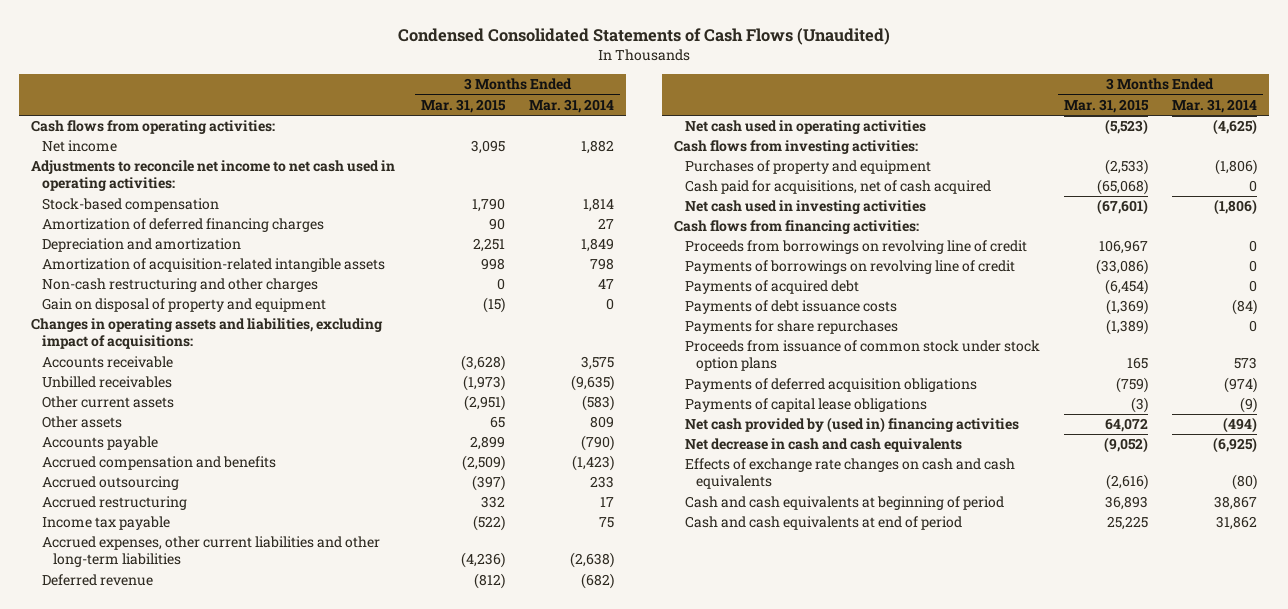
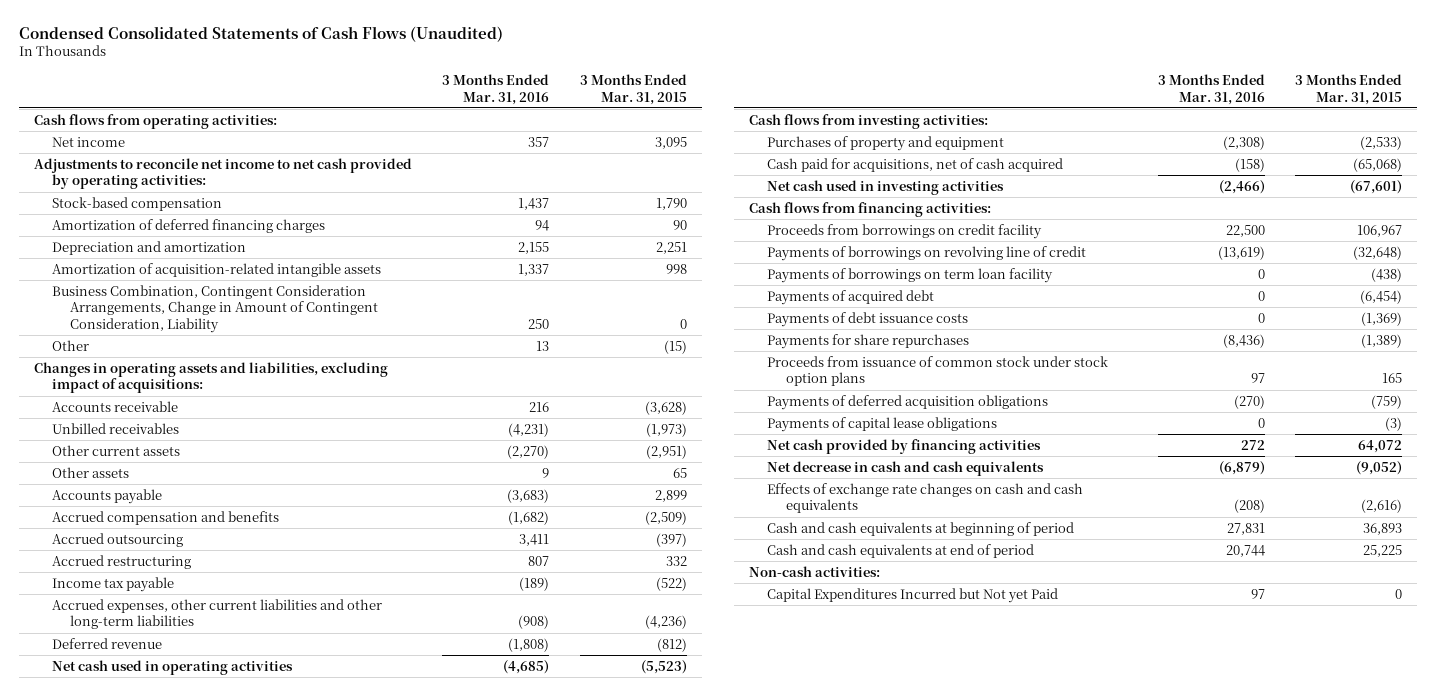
[529,98,615,113] Mar. 31, 2014 -> none
none -> [442,73,550,105] 3 Months Ended Mar. 31, 2016
[30,160,395,192] Adjustments to reconcile net income to net cash used in operating activities: -> [33,157,412,190] Adjustments to reconcile net income to net cash provided by operating activities:
[42,278,319,293] Non-cash restructuring and other charges -> [52,284,379,334] Business Combination, Contingent Consideration Arrangements, Change in Amount of Contingent Consideration, Liability
[42,298,327,313] Gain on disposal of property and equipment -> [52,339,90,351] Other
[684,240,1027,255] Proceeds from borrowings on revolving line of credit -> [767,223,1043,239] Proceeds from borrowings on credit facility
[1095,259,1148,276] (33,086) -> [1352,245,1402,260] (32,648)
none -> [767,267,1054,283] Payments of borrowings on term loan facility
[684,417,1019,434] Net cash provided by (used in) financing activities -> [767,438,1042,454] Net cash provided by financing activities
none -> [749,565,881,577] Non-cash activities:
none -> [767,587,1059,603] Capital Expenditures Incurred but Not yet Paid

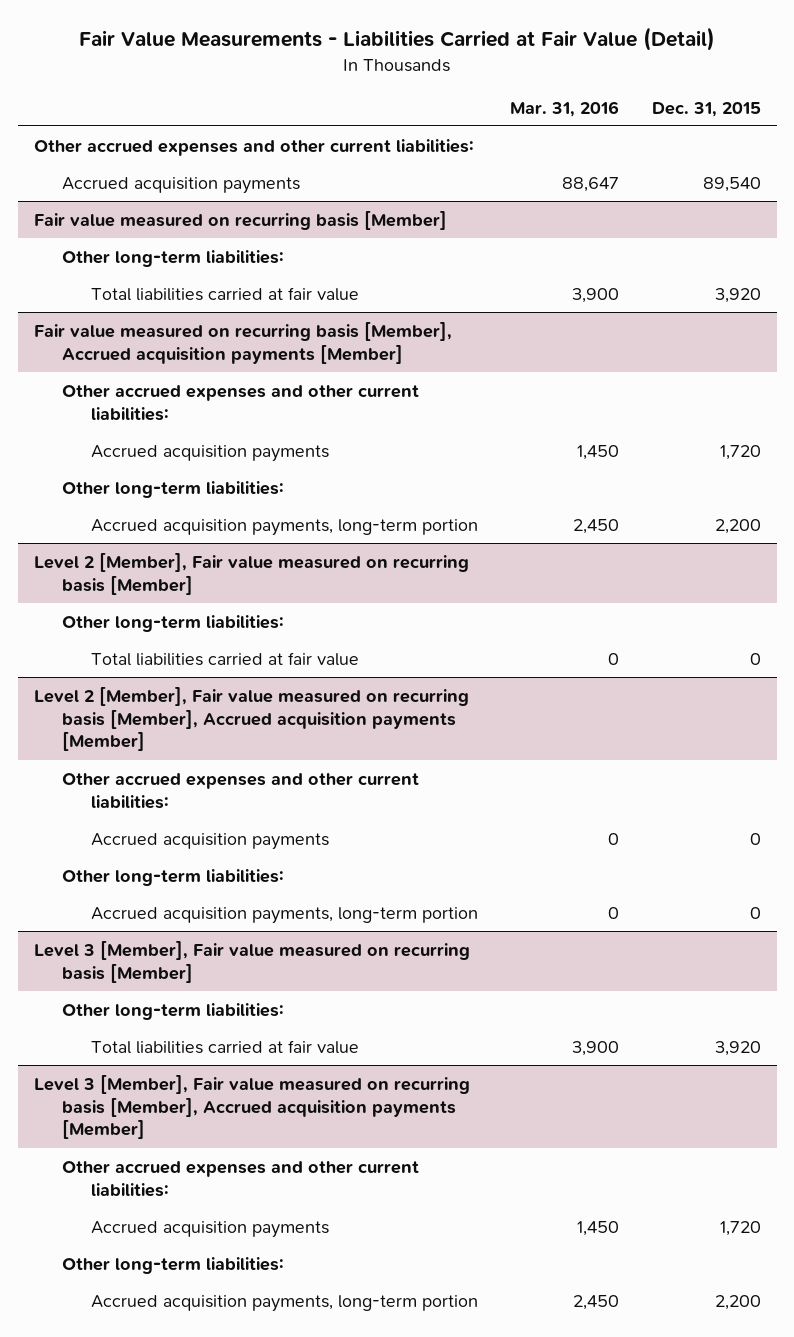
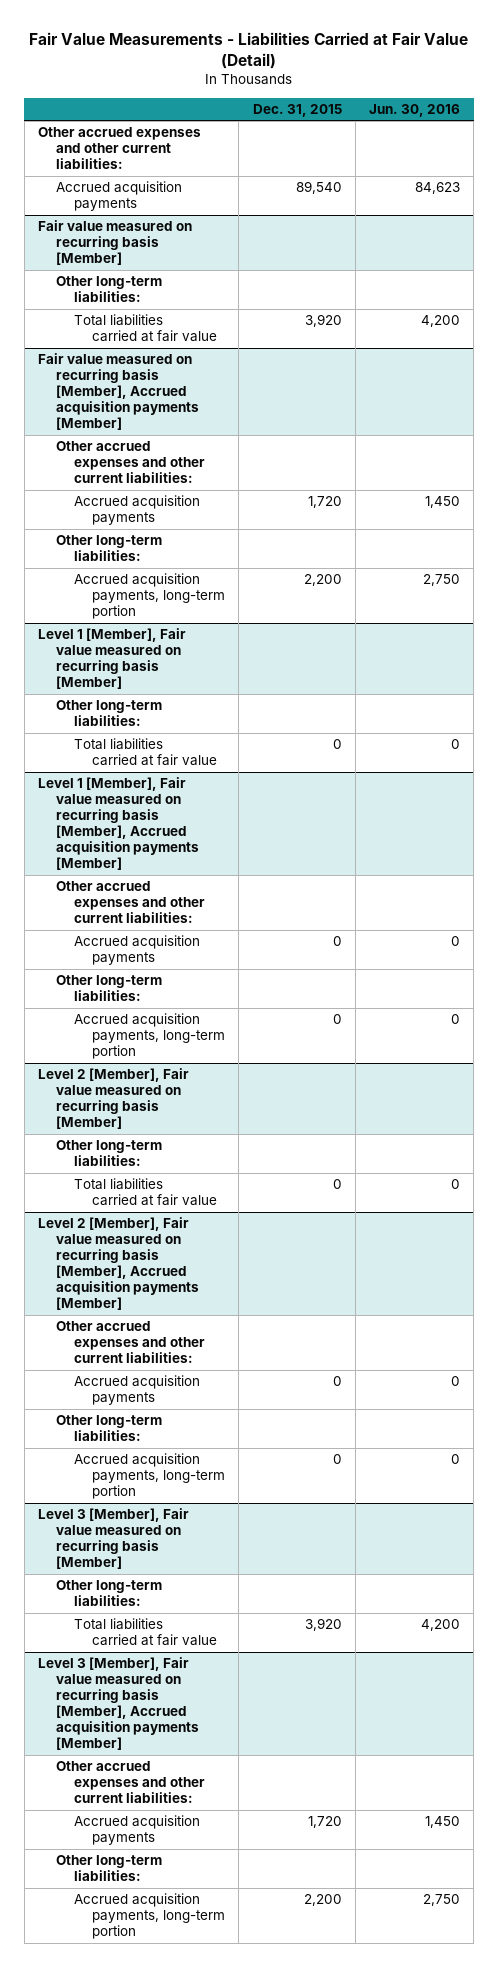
[510,100,620,117] Mar. 31, 2016 -> none
none -> [369,104,461,118] Jun. 30, 2016
none -> [38,628,187,690] Level 1 [Member], Fair value measured on recurring basis [Member]
none -> [56,700,163,727] Other long-term liabilities:
none -> [74,738,218,767] Total liabilities carried at fair value
none -> [38,777,200,871] Level 1 [Member], Fair value measured on recurring basis [Member], Accrued acquisition payments [Member]
none -> [56,881,206,924] Other accrued expenses and other current liabilities:
none -> [74,935,201,966] Accrued acquisition payments
none -> [56,975,163,1002] Other long-term liabilities:
none -> [74,1013,226,1060] Accrued acquisition payments, long-term portion

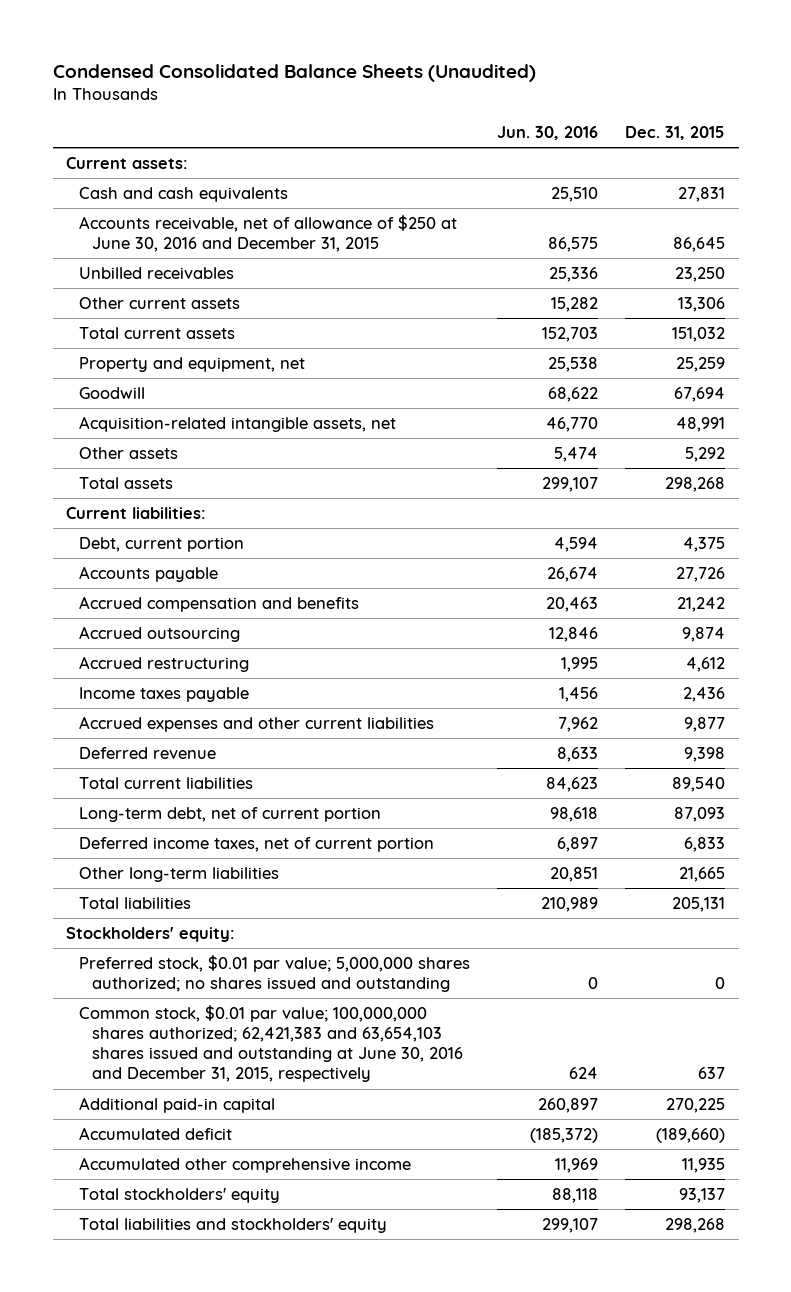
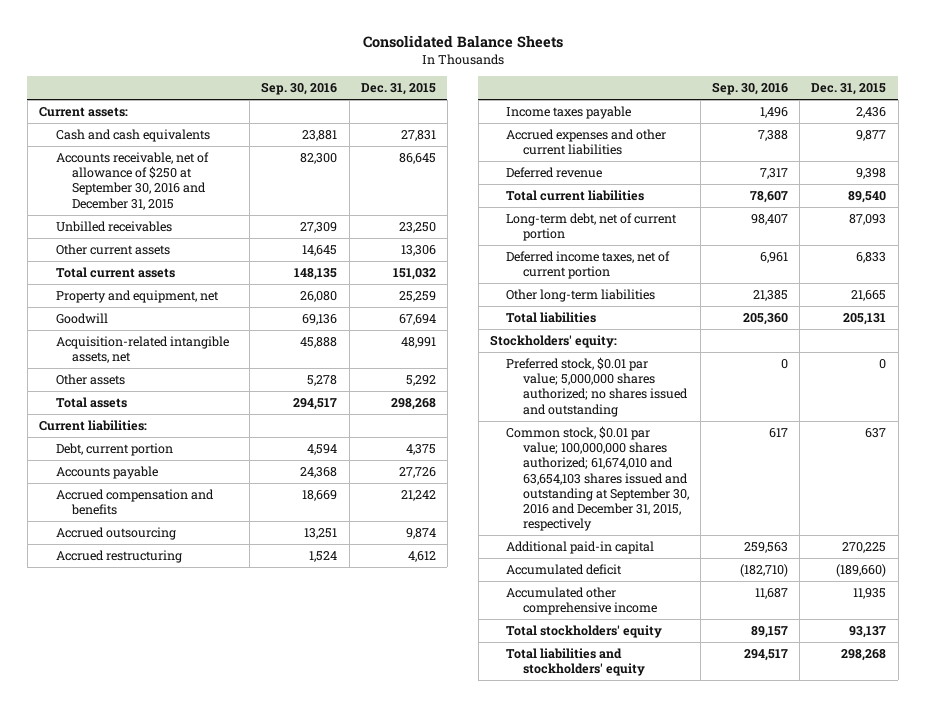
[52,64,536,83] Condensed Consolidated Balance Sheets (Unaudited) -> [362,34,563,48] Consolidated Balance Sheets
[497,125,599,140] Jun. 30, 2016 -> none
none -> [261,81,338,95] Sep. 30, 2016
[79,215,458,253] Accounts receivable, net of allowance of $250 at June 30, 2016 and December 31, 2015 -> [55,152,209,210] Accounts receivable, net of allowance of $250 at September 30, 2016 and December 31, 2015
[79,1005,464,1083] Common stock, $0.01 par value; 100,000,000 shares authorized; 62,421,383 and 63,654,103 shares issued and outstanding at June 30, 2016 and December 31, 2015, respectively -> [506,426,690,531] Common stock, $0.01 par value; 100,000,000 shares authorized; 61,674,010 and 63,654,103 shares issued and outstanding at September 30, 2016 and December 31, 2015, respectively

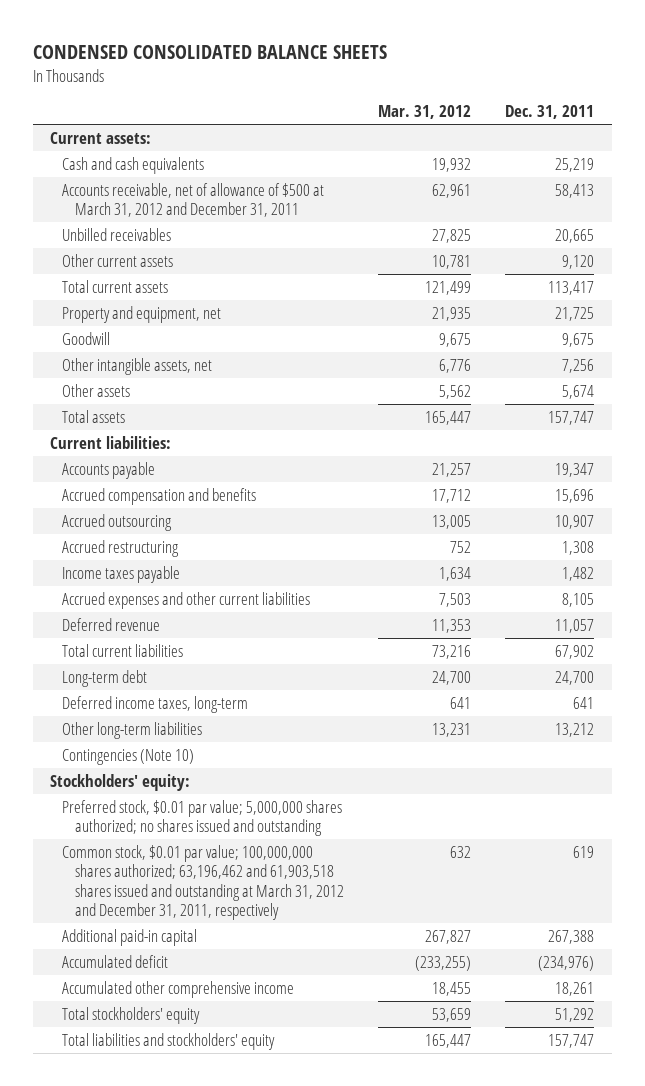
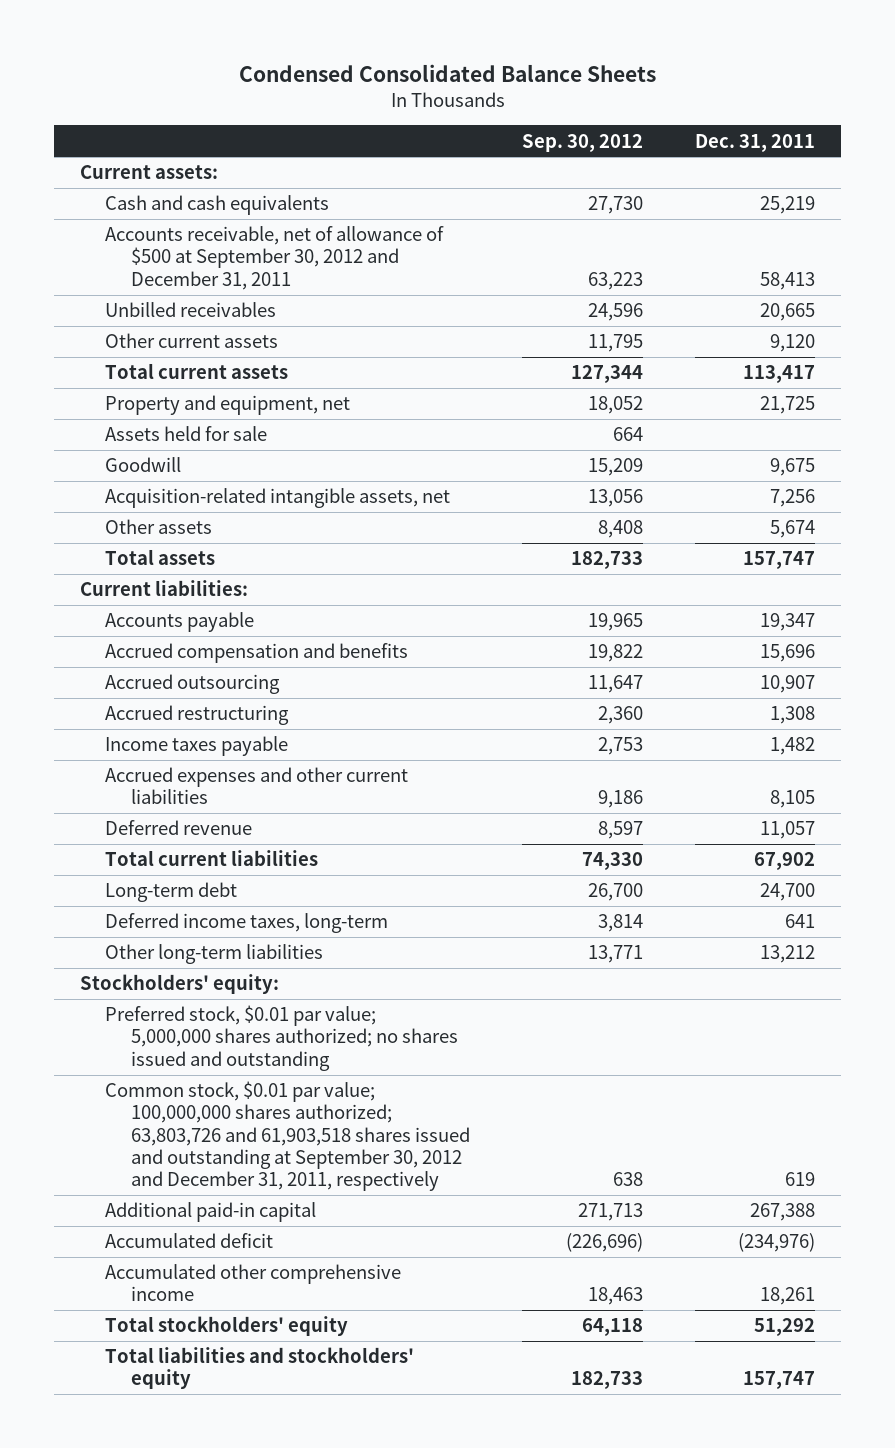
[33,45,388,60] CONDENSED CONSOLIDATED BALANCE SHEETS -> [238,64,656,83] Condensed Consolidated Balance Sheets
[378,105,472,120] Mar. 31, 2012 -> none
none -> [522,133,644,152] Sep. 30, 2012
[62,182,325,218] Accounts receivable, net of allowance of $500 at March 31, 2012 and December 31, 2011 -> [105,226,445,290] Accounts receivable, net of allowance of $500 at September 30, 2012 and December 31, 2011
none -> [105,426,268,442] Assets held for sale
[62,357,213,375] Other intangible assets, net -> [105,488,451,509] Acquisition-related intangible assets, net
[62,748,195,765] Contingencies (Note 10) -> none
[62,844,344,921] Common stock, $0.01 par value; 100,000,000 shares authorized; 63,196,462 and 61,903,518 shares issued and outstanding at March 31, 2012 and December 31, 2011, respectively -> [105,1081,471,1192] Common stock, $0.01 par value; 100,000,000 shares authorized; 63,803,726 and 61,903,518 shares issued and outstanding at September 30, 2012 and December 31, 2011, respectively

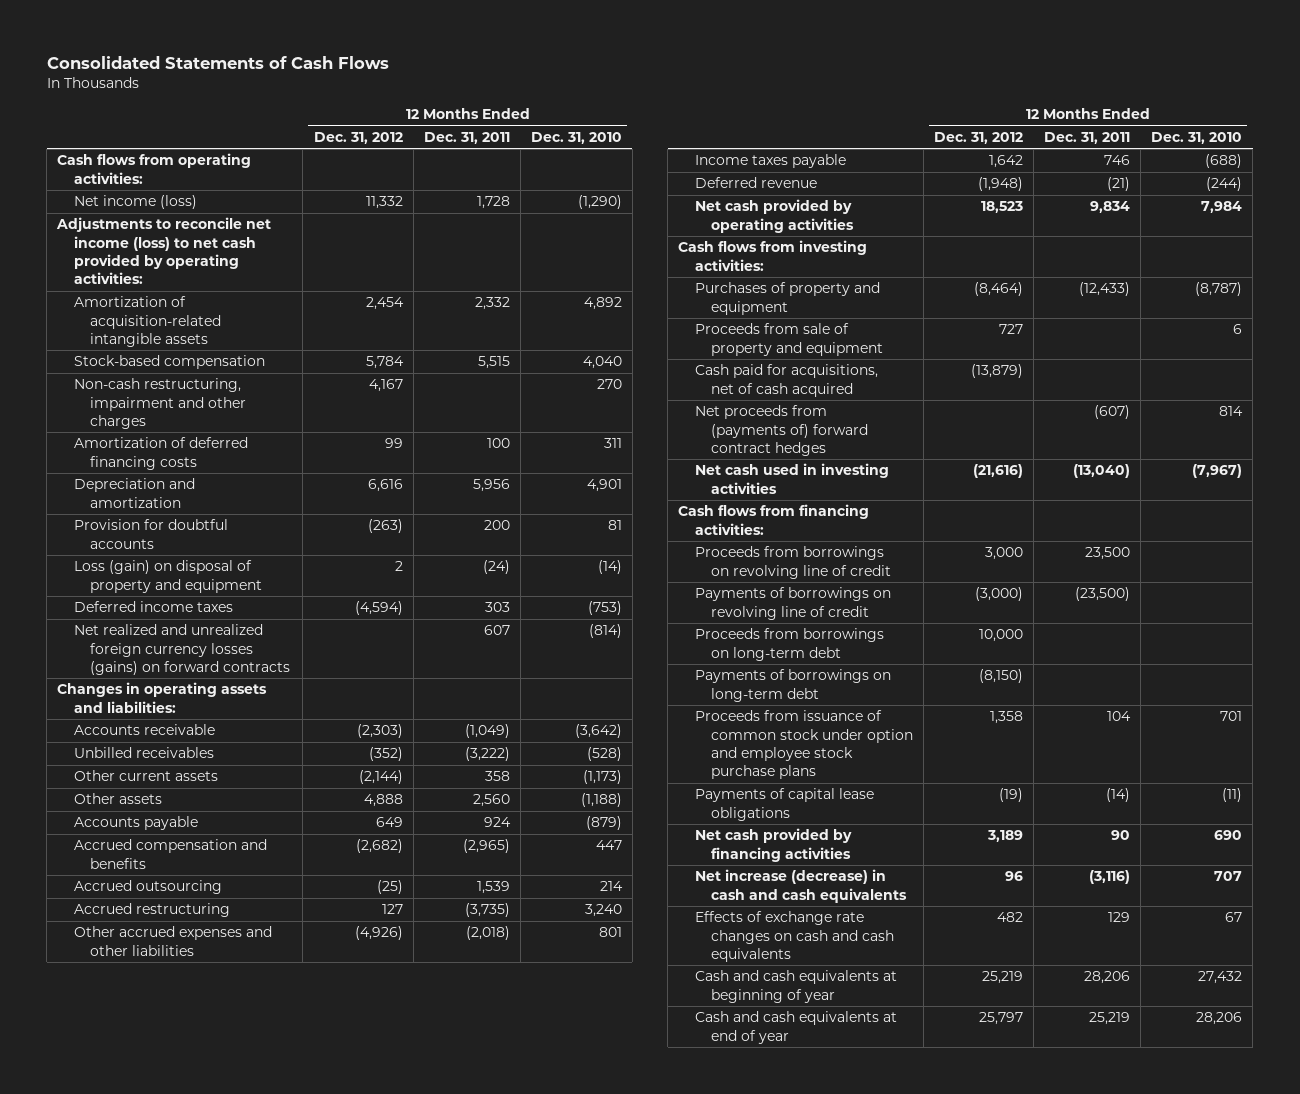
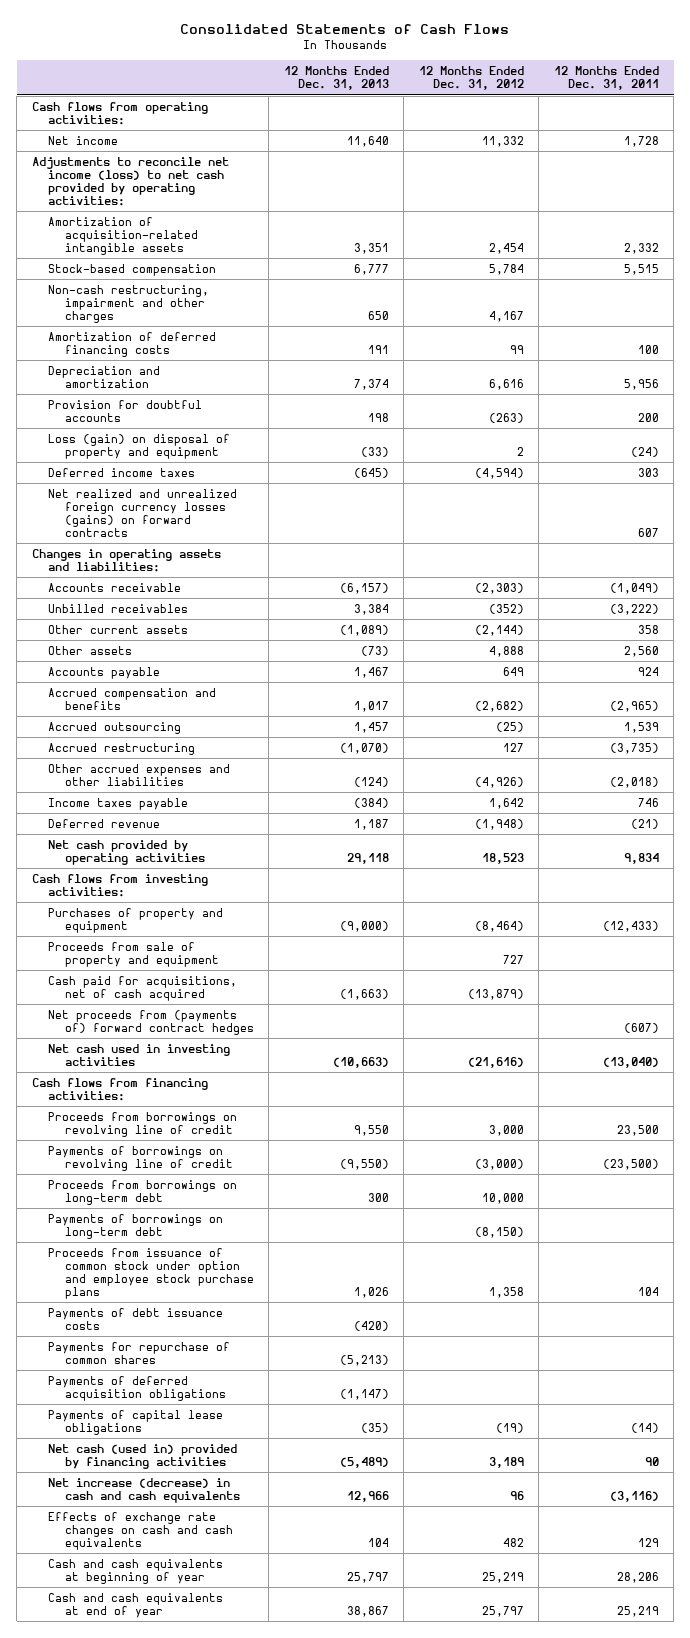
[530,131,622,144] Dec. 31, 2010 -> none
none -> [283,66,389,91] 12 Months Ended Dec. 31, 2013
[73,195,197,210] Net income (loss) -> [48,135,119,145] Net income
none -> [48,1307,224,1330] Payments of debt issuance costs
none -> [48,1341,231,1364] Payments for repurchase of common shares
none -> [48,1375,227,1401] Payments of deferred acquisition obligations
[694,828,852,862] Net cash provided by financing activities -> [48,1443,238,1469] Net cash (used in) provided by financing activities

